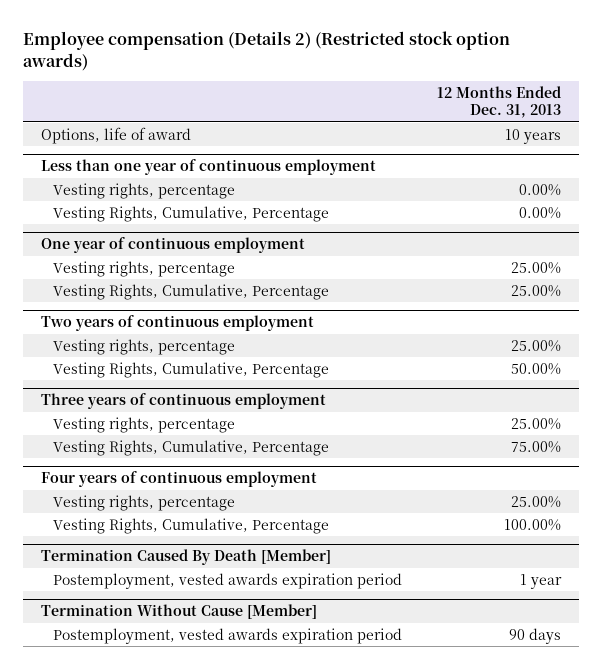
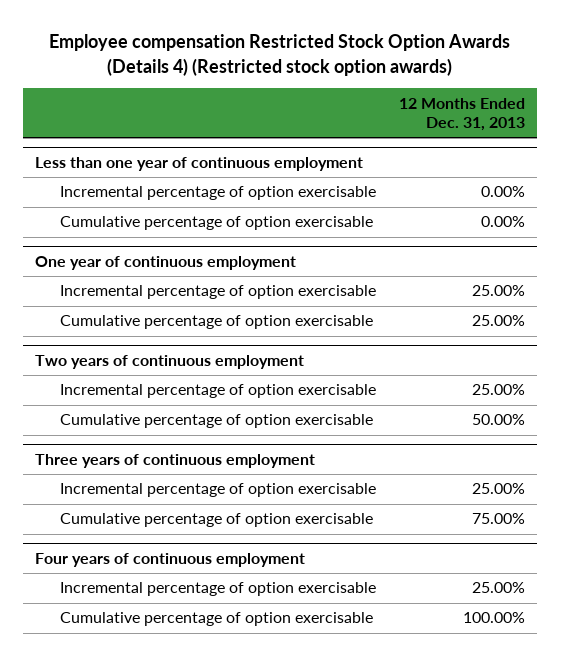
[23,31,511,72] Employee compensation (Details 2) (Restricted stock option awards) -> [49,33,511,76] Employee compensation Restricted Stock Option Awards (Details 4) (Restricted stock option awards)
[40,126,191,144] Options, life of award -> none
[53,182,236,199] Vesting rights, percentage -> [60,186,377,201] Incremental percentage of option exercisable
[53,205,330,222] Vesting Rights, Cumulative, Percentage -> [60,216,374,231] Cumulative percentage of option exercisable
[53,260,236,277] Vesting rights, percentage -> [60,285,377,300] Incremental percentage of option exercisable
[53,283,330,300] Vesting Rights, Cumulative, Percentage -> [60,315,374,330] Cumulative percentage of option exercisable
[53,338,236,355] Vesting rights, percentage -> [60,384,377,399] Incremental percentage of option exercisable
[53,361,330,378] Vesting Rights, Cumulative, Percentage -> [60,414,374,429] Cumulative percentage of option exercisable
[53,416,236,433] Vesting rights, percentage -> [60,483,377,498] Incremental percentage of option exercisable
[53,439,330,456] Vesting Rights, Cumulative, Percentage -> [60,513,374,528] Cumulative percentage of option exercisable
[40,549,331,566] Termination Caused By Death [Member] -> none
[53,572,403,589] Postemployment, vested awards expiration period -> none
[40,604,317,620] Termination Without Cause [Member] -> none
[53,627,403,644] Postemployment, vested awards expiration period -> none
[53,494,236,511] Vesting rights, percentage -> [60,582,377,597] Incremental percentage of option exercisable
[53,517,330,534] Vesting Rights, Cumulative, Percentage -> [60,612,374,627] Cumulative percentage of option exercisable

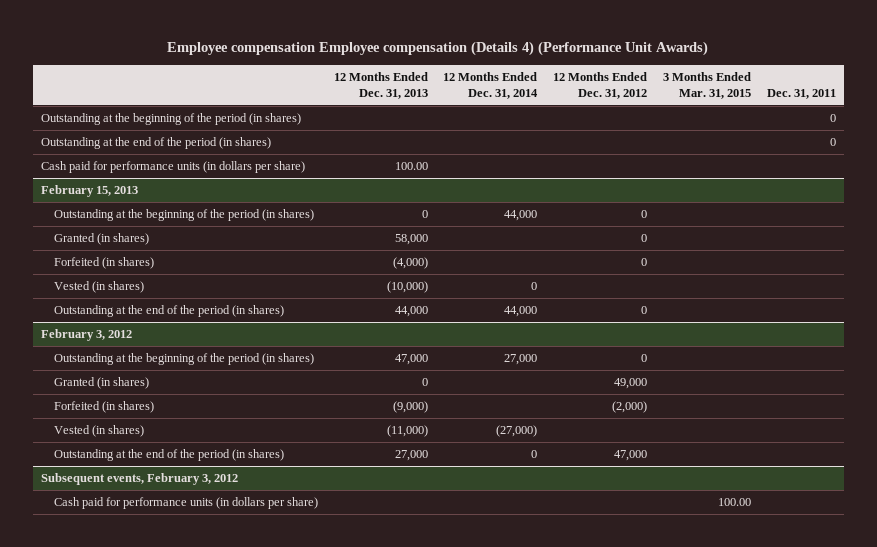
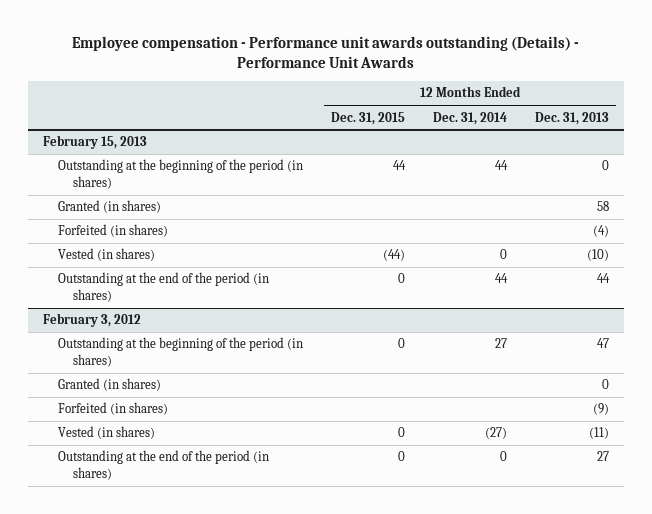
[167,41,709,57] Employee compensation Employee compensation (Details 4) (Performance Unit Awards) -> [72,36,580,69] Employee compensation - Performance unit awards outstanding (Details) - Performance Unit Awards
[553,71,648,99] 12 Months Ended Dec. 31, 2012 -> none
[663,71,752,99] 3 Months Ended Mar. 31, 2015 -> none
[766,88,836,99] Dec. 31, 2011 -> none
none -> [330,111,405,125] Dec. 31, 2015
[40,113,301,126] Outstanding at the beginning of the period (in shares) -> none
[40,137,271,150] Outstanding at the end of the period (in shares) -> none
[40,161,305,174] Cash paid for performance units (in dollars per share) -> none
[504,210,538,222] 44,000 -> [495,160,509,171] 44
[394,234,428,246] 58,000 -> [597,201,610,212] 58
[392,257,428,270] (4,000) -> [593,225,610,238] (4)
[386,281,428,294] (10,000) -> [587,249,610,262] (10)
[394,306,428,318] 44,000 -> [597,273,611,284] 44
[504,306,538,318] 44,000 -> [495,273,509,284] 44
[394,354,428,366] 47,000 -> [597,338,610,349] 47
[504,354,538,366] 27,000 -> [495,338,508,349] 27
[40,473,238,486] Subsequent events, February 3, 2012 -> none
[53,497,318,510] Cash paid for performance units (in dollars per share) -> none
[392,401,428,414] (9,000) -> [593,403,610,416] (9)
[386,425,428,438] (11,000) -> [589,427,610,440] (11)
[496,425,538,438] (27,000) -> [485,427,508,440] (27)
[394,450,428,462] 27,000 -> [597,451,610,462] 27

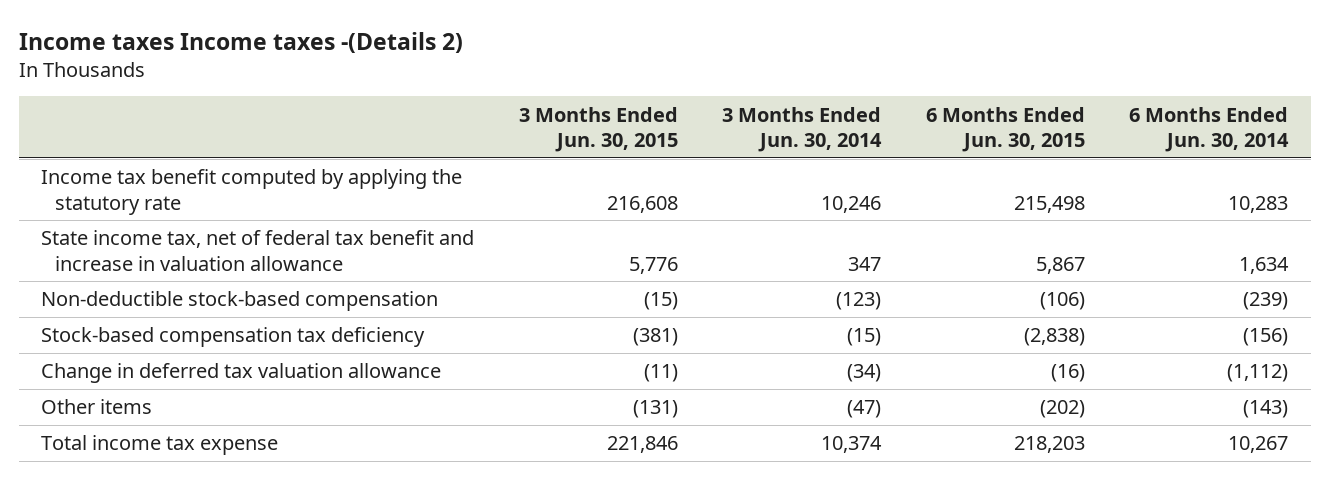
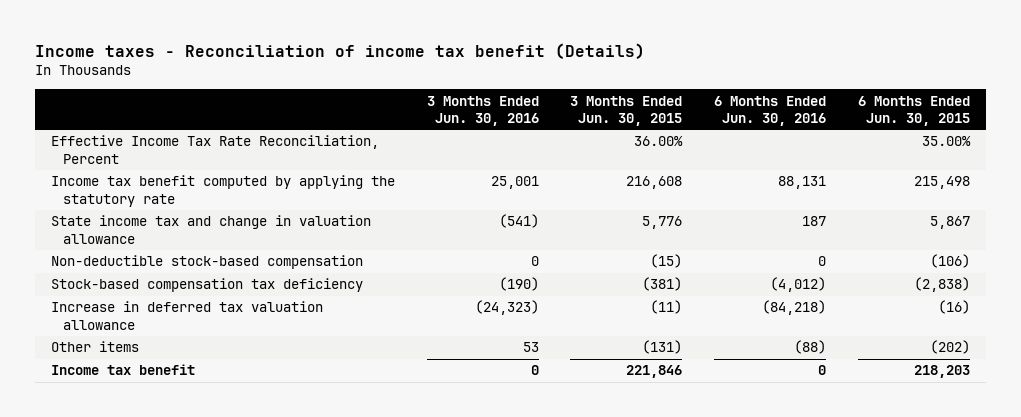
[18,31,463,53] Income taxes Income taxes -(Details 2) -> [35,42,646,59] Income taxes - Reconciliation of income tax benefit (Details)
[722,106,883,152] 3 Months Ended Jun. 30, 2014 -> none
[1129,106,1290,152] 6 Months Ended Jun. 30, 2014 -> none
none -> [426,95,539,127] 3 Months Ended Jun. 30, 2016
none -> [714,95,827,127] 6 Months Ended Jun. 30, 2016
none -> [51,135,380,164] Effective Income Tax Rate Reconciliation, Percent
[41,230,475,271] State income tax, net of federal tax benefit and increase in valuation allowance -> [51,215,372,244] State income tax and change in valuation allowance
[41,363,442,384] Change in deferred tax valuation allowance -> [51,301,324,330] Increase in deferred tax valuation allowance
[41,435,279,456] Total income tax expense -> [51,364,196,376] Income tax benefit

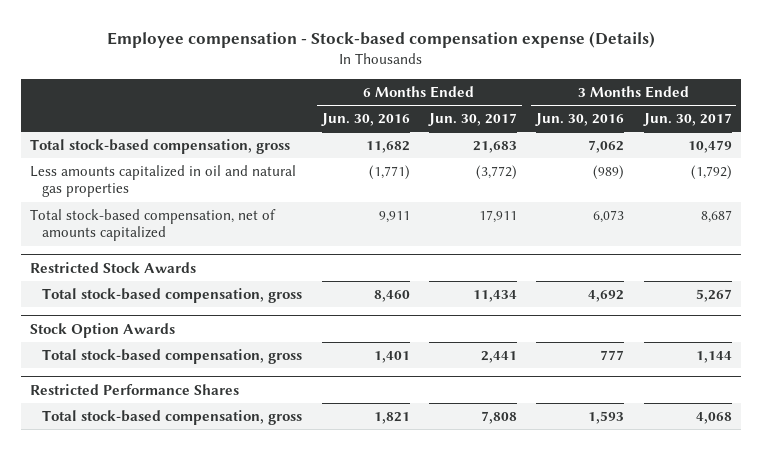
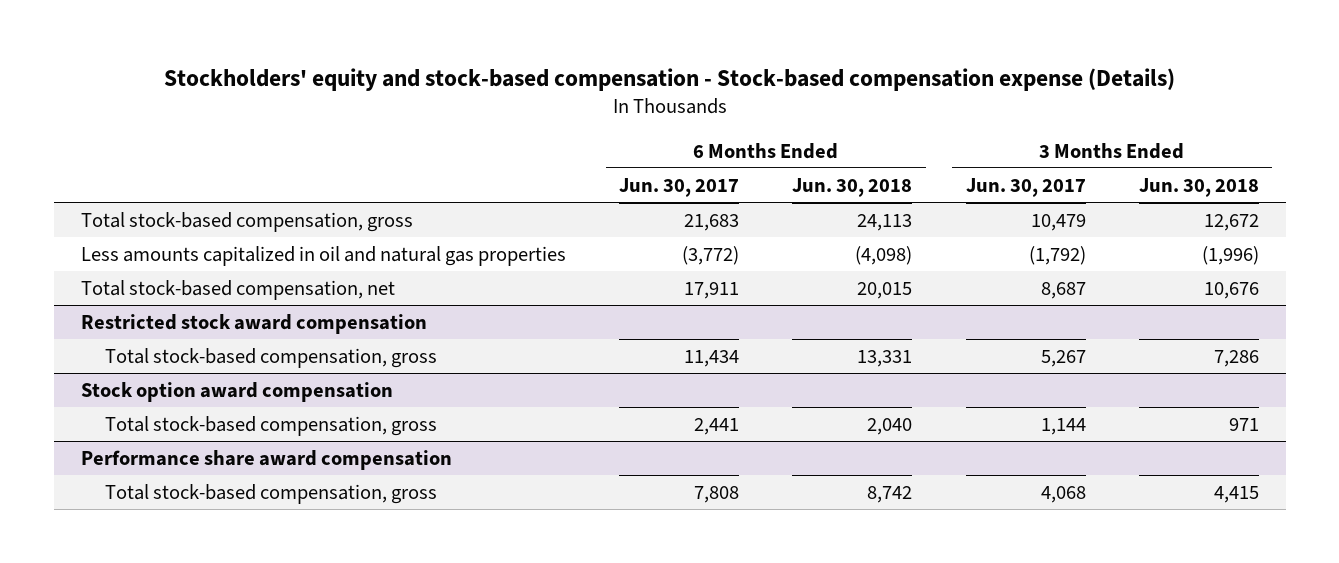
[106,30,655,48] Employee compensation - Stock-based compensation expense (Details) -> [163,67,1175,91] Stockholders' equity and stock-based compensation - Stock-based compensation expense (Details)
[320,113,410,127] Jun. 30, 2016 -> none
[535,113,625,127] Jun. 30, 2016 -> none
none -> [792,177,913,197] Jun. 30, 2018
none -> [1138,177,1259,197] Jun. 30, 2018
[30,209,277,242] Total stock-based compensation, net of amounts capitalized -> [80,279,395,300] Total stock-based compensation, net
[30,261,197,273] Restricted Stock Awards -> [80,313,427,334] Restricted stock award compensation
[30,322,176,338] Stock Option Awards -> [80,381,393,402] Stock option award compensation
[30,383,240,395] Restricted Performance Shares -> [80,449,452,470] Performance share award compensation

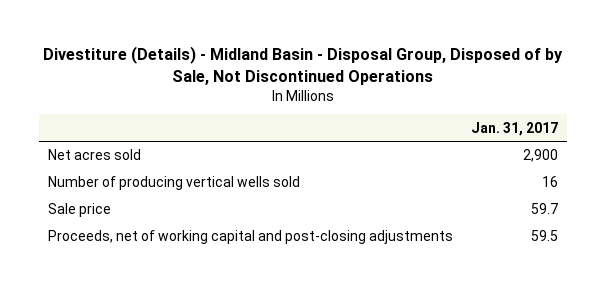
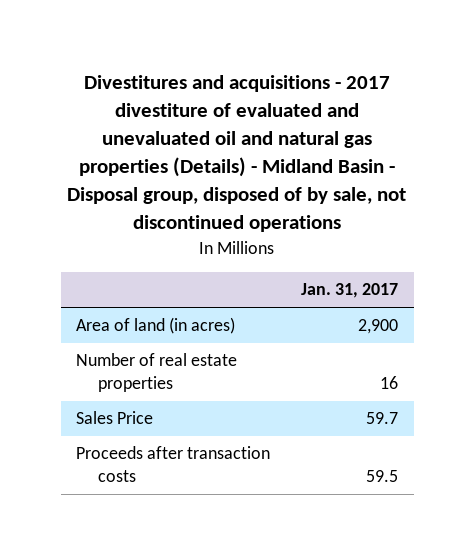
[43,46,564,85] Divestiture (Details) - Midland Basin - Disposal Group, Disposed of by Sale, Not Discontinued Operations -> [67,74,407,233] Divestitures and acquisitions - 2017 divestiture of evaluated and unevaluated oil and natural gas properties (Details) - Midland Basin - Disposal group, disposed of by sale, not discontinued operations
[47,149,141,161] Net acres sold -> [76,317,236,335] Area of land (in acres)
[47,176,300,191] Number of producing vertical wells sold -> [76,353,238,392] Number of real estate properties
[47,203,111,218] Sale price -> [76,411,154,425] Sales Price
[47,230,453,245] Proceeds, net of working capital and post-closing adjustments -> [76,446,271,482] Proceeds after transaction costs

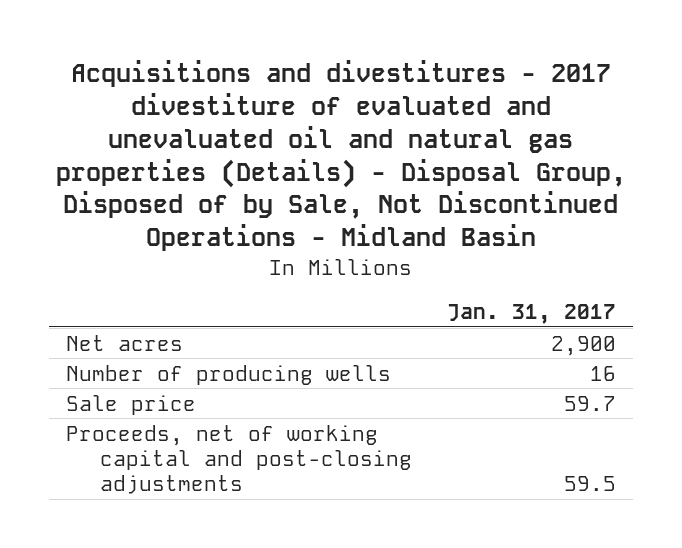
[67,74,407,233] Divestitures and acquisitions - 2017 divestiture of evaluated and unevaluated oil and natural gas properties (Details) - Midland Basin - Disposal group, disposed of by sale, not discontinued operations -> [55,59,626,252] Acquisitions and divestitures - 2017 divestiture of evaluated and unevaluated oil and natural gas properties (Details) - Disposal Group, Disposed of by Sale, Not Discontinued Operations - Midland Basin
[76,317,236,335] Area of land (in acres) -> [66,334,184,351] Net acres
[76,353,238,392] Number of real estate properties -> [66,364,392,385] Number of producing wells
[76,411,154,425] Sales Price -> [66,394,197,415] Sale price
[76,446,271,482] Proceeds after transaction costs -> [66,424,412,494] Proceeds, net of working capital and post-closing adjustments

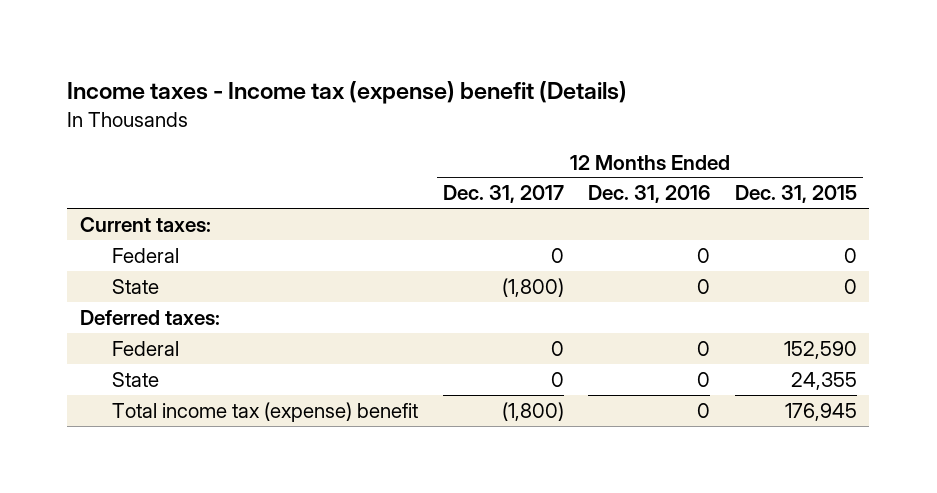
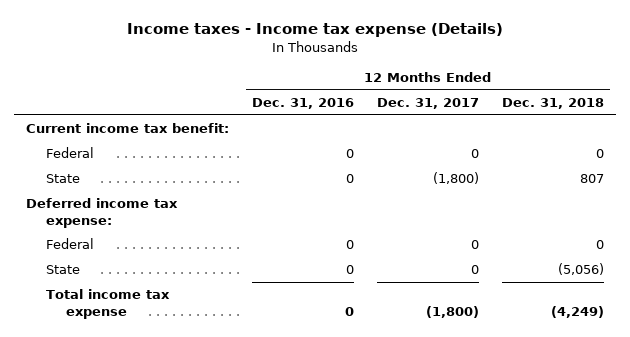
[67,81,628,105] Income taxes - Income tax (expense) benefit (Details) -> [127,23,504,38] Income taxes - Income tax expense (Details)
[734,185,857,204] Dec. 31, 2015 -> none
none -> [502,97,605,109] Dec. 31, 2018
[79,216,211,232] Current taxes: -> [25,123,229,134] Current income tax benefit:
[79,309,220,325] Deferred taxes: -> [25,198,178,228] Deferred income tax expense:
[112,401,419,422] Total income tax (expense) benefit -> [45,289,170,319] Total income tax expense

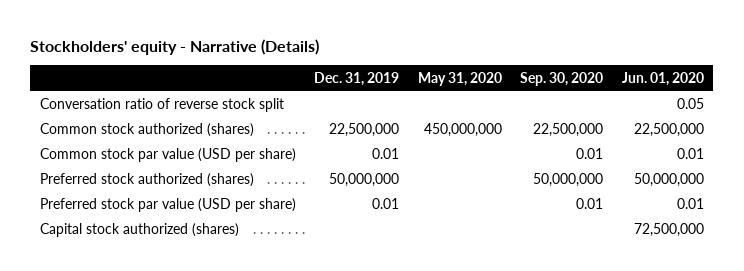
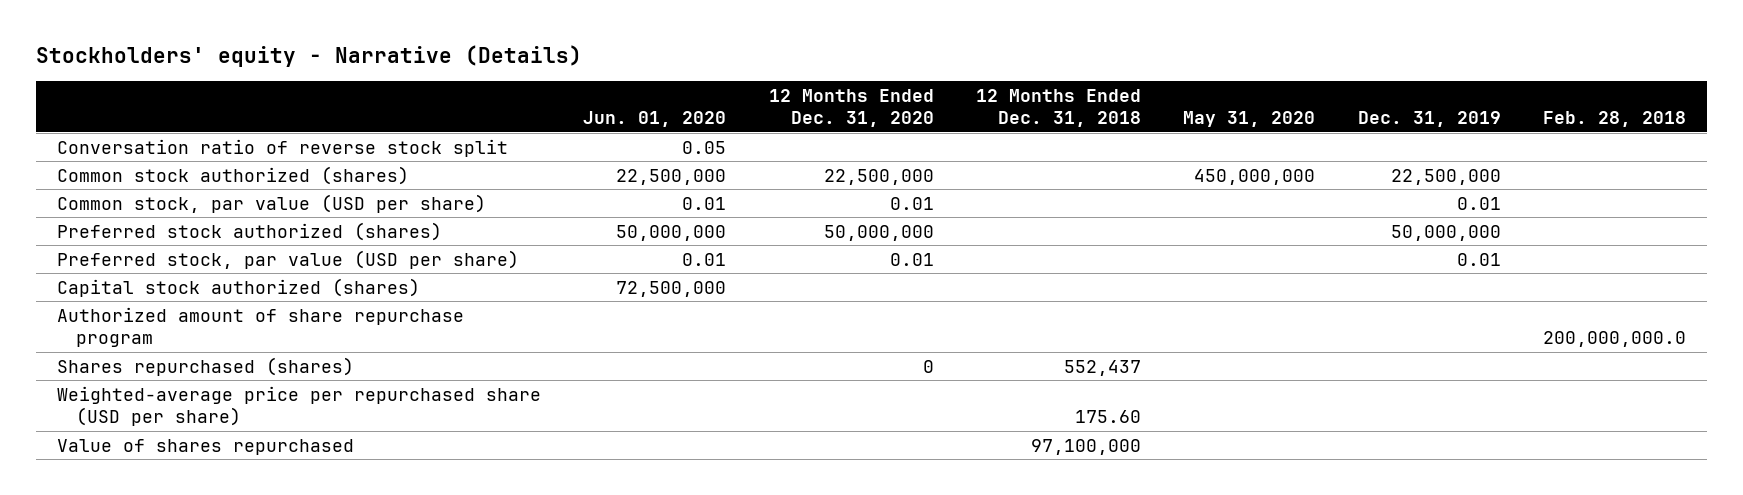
[520,71,604,86] Sep. 30, 2020 -> none
none -> [768,88,934,128] 12 Months Ended Dec. 31, 2020
none -> [975,88,1141,128] 12 Months Ended Dec. 31, 2018
none -> [1543,111,1687,128] Feb. 28, 2018
[39,147,296,162] Common stock par value (USD per share) -> [56,193,486,213] Common stock, par value (USD per share)
[39,197,296,212] Preferred stock par value (USD per share) -> [56,249,519,269] Preferred stock, par value (USD per share)
none -> [56,306,464,348] Authorized amount of share repurchase program
none -> [56,356,354,376] Shares repurchased (shares)
none -> [56,385,541,427] Weighted-average price per repurchased share (USD per share)
none -> [56,438,354,455] Value of shares repurchased

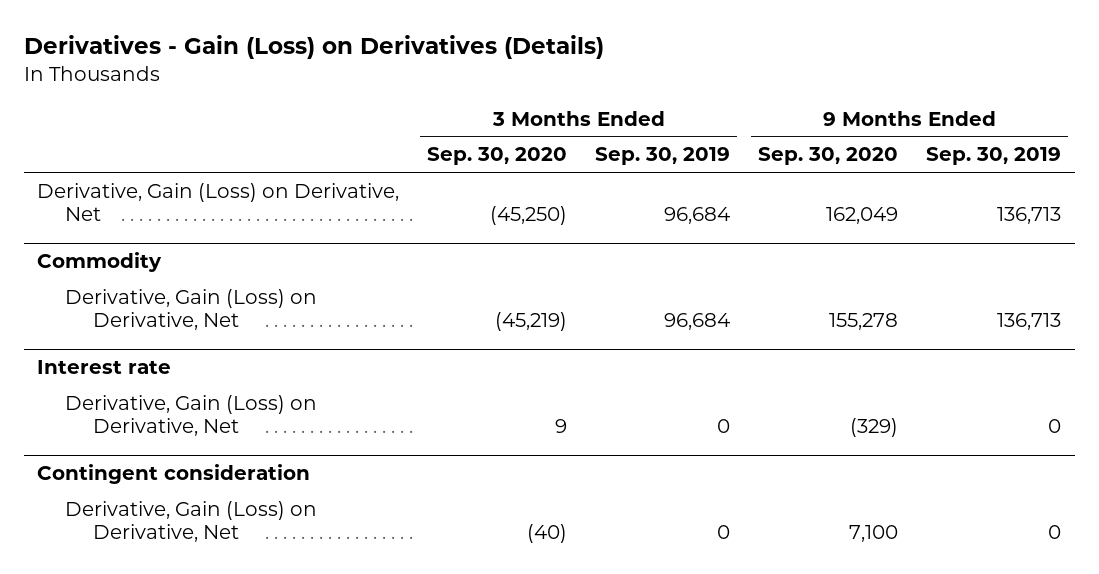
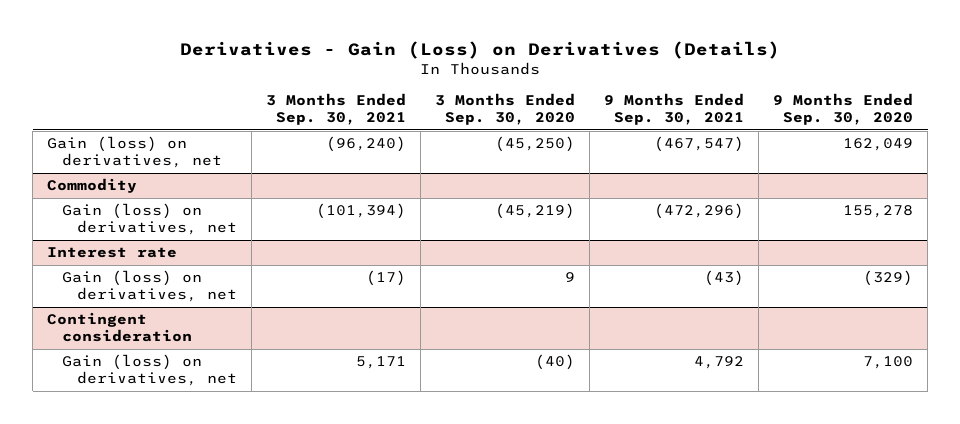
[595,147,731,166] Sep. 30, 2019 -> none
[926,147,1062,166] Sep. 30, 2019 -> none
none -> [266,93,407,126] 3 Months Ended Sep. 30, 2021
none -> [604,93,745,126] 9 Months Ended Sep. 30, 2021
[37,182,400,221] Derivative, Gain (Loss) on Derivative, Net -> [47,136,223,169] Gain (loss) on derivatives, net
[65,288,318,330] Derivative, Gain (Loss) on Derivative, Net -> [62,203,238,236] Gain (loss) on derivatives, net
[65,394,318,436] Derivative, Gain (Loss) on Derivative, Net -> [62,270,238,303] Gain (loss) on derivatives, net
[65,500,318,542] Derivative, Gain (Loss) on Derivative, Net -> [62,354,238,387] Gain (loss) on derivatives, net

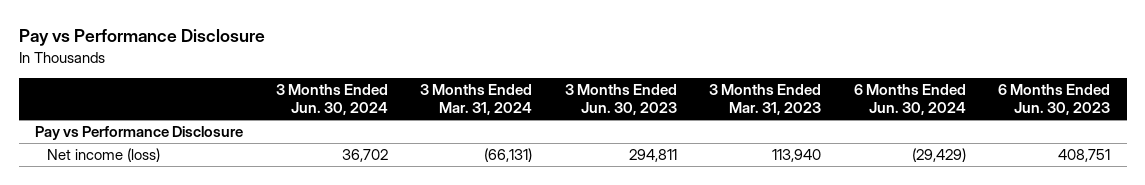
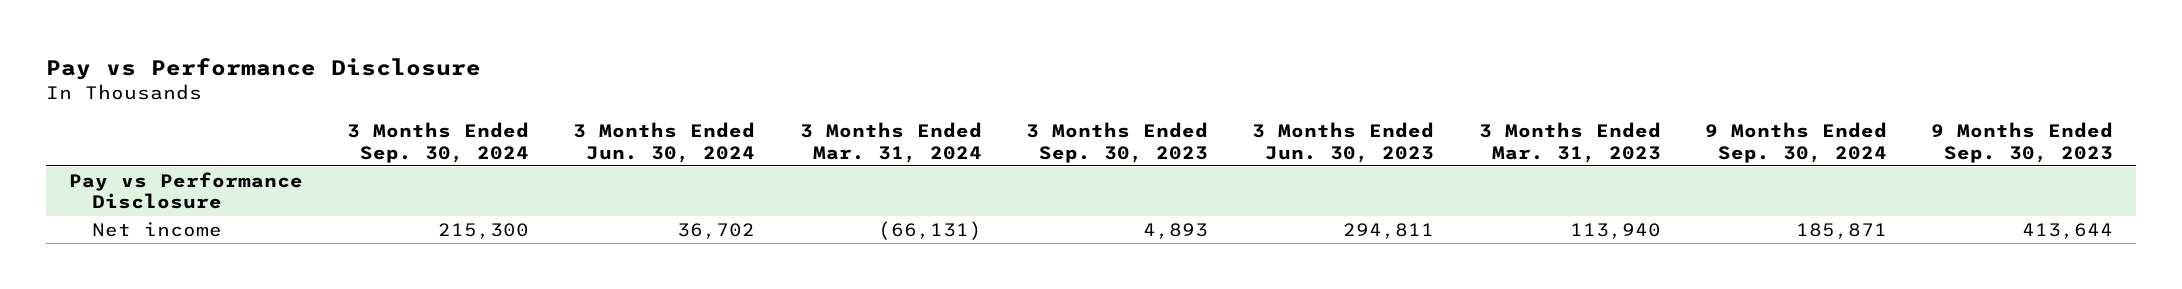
[853,84,966,115] 6 Months Ended Jun. 30, 2024 -> none
[998,84,1111,115] 6 Months Ended Jun. 30, 2023 -> none
none -> [346,122,529,163] 3 Months Ended Sep. 30, 2024
none -> [1025,122,1208,163] 3 Months Ended Sep. 30, 2023
none -> [1705,122,1888,163] 9 Months Ended Sep. 30, 2024
none -> [1931,122,2114,163] 9 Months Ended Sep. 30, 2023
[47,148,161,163] Net income (loss) -> [91,221,222,237] Net income

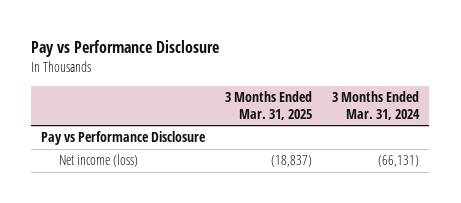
[346,122,529,163] 3 Months Ended Sep. 30, 2024 -> none
[573,122,756,163] 3 Months Ended Jun. 30, 2024 -> none
[1025,122,1208,163] 3 Months Ended Sep. 30, 2023 -> none
[1252,122,1435,163] 3 Months Ended Jun. 30, 2023 -> none
[1478,122,1661,163] 3 Months Ended Mar. 31, 2023 -> none
[1705,122,1888,163] 9 Months Ended Sep. 30, 2024 -> none
[1931,122,2114,163] 9 Months Ended Sep. 30, 2023 -> none
none -> [225,91,313,120] 3 Months Ended Mar. 31, 2025
[91,221,222,237] Net income -> [59,154,139,168] Net income (loss)

